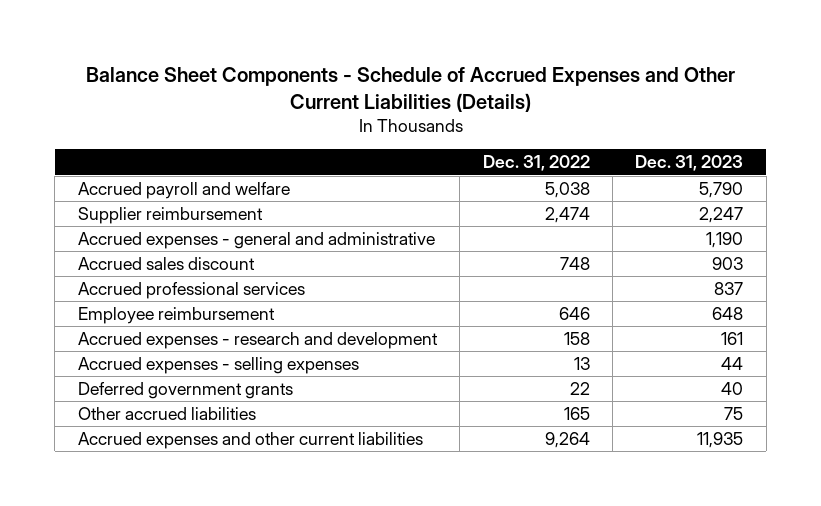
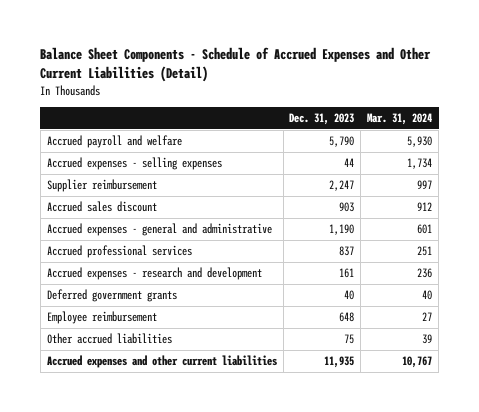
[85,66,735,112] Balance Sheet Components - Schedule of Accrued Expenses and Other Current Liabilities (Details) -> [40,47,432,83] Balance Sheet Components - Schedule of Accrued Expenses and Other Current Liabilities (Detail)
[482,155,590,172] Dec. 31, 2022 -> none
none -> [367,113,433,126] Mar. 31, 2024
[77,357,359,375] Accrued expenses - selling expenses -> [46,157,222,171] Accrued expenses - selling expenses
[77,232,435,250] Accrued expenses - general and administrative -> [46,223,272,237] Accrued expenses - general and administrative
[77,307,275,325] Employee reimbursement -> [46,311,157,325] Employee reimbursement

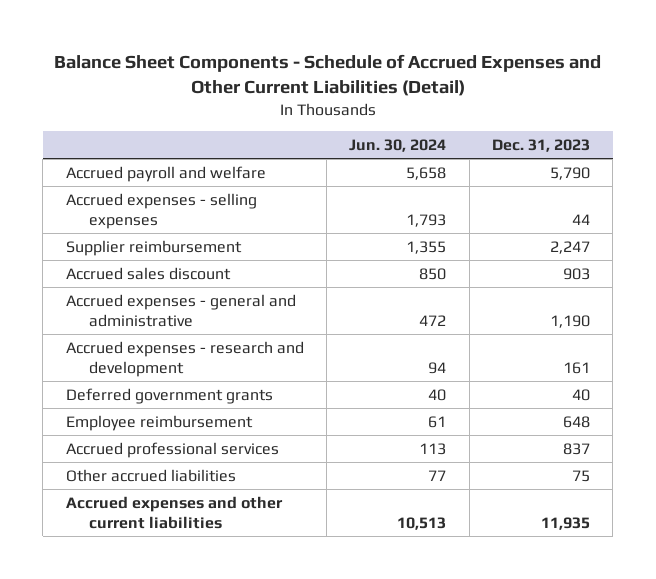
[367,113,433,126] Mar. 31, 2024 -> none
none -> [349,138,447,152] Jun. 30, 2024
[46,245,192,259] Accrued professional services -> [65,441,279,458] Accrued professional services

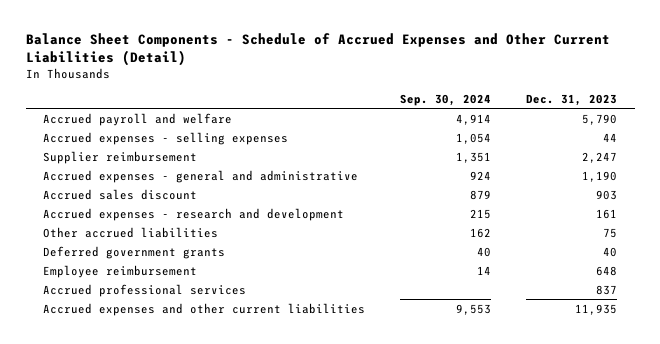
[349,138,447,152] Jun. 30, 2024 -> none
none -> [400,93,492,106] Sep. 30, 2024
[65,266,231,280] Accrued sales discount -> [43,188,198,200] Accrued sales discount
[65,468,236,482] Other accrued liabilities -> [43,226,219,238] Other accrued liabilities

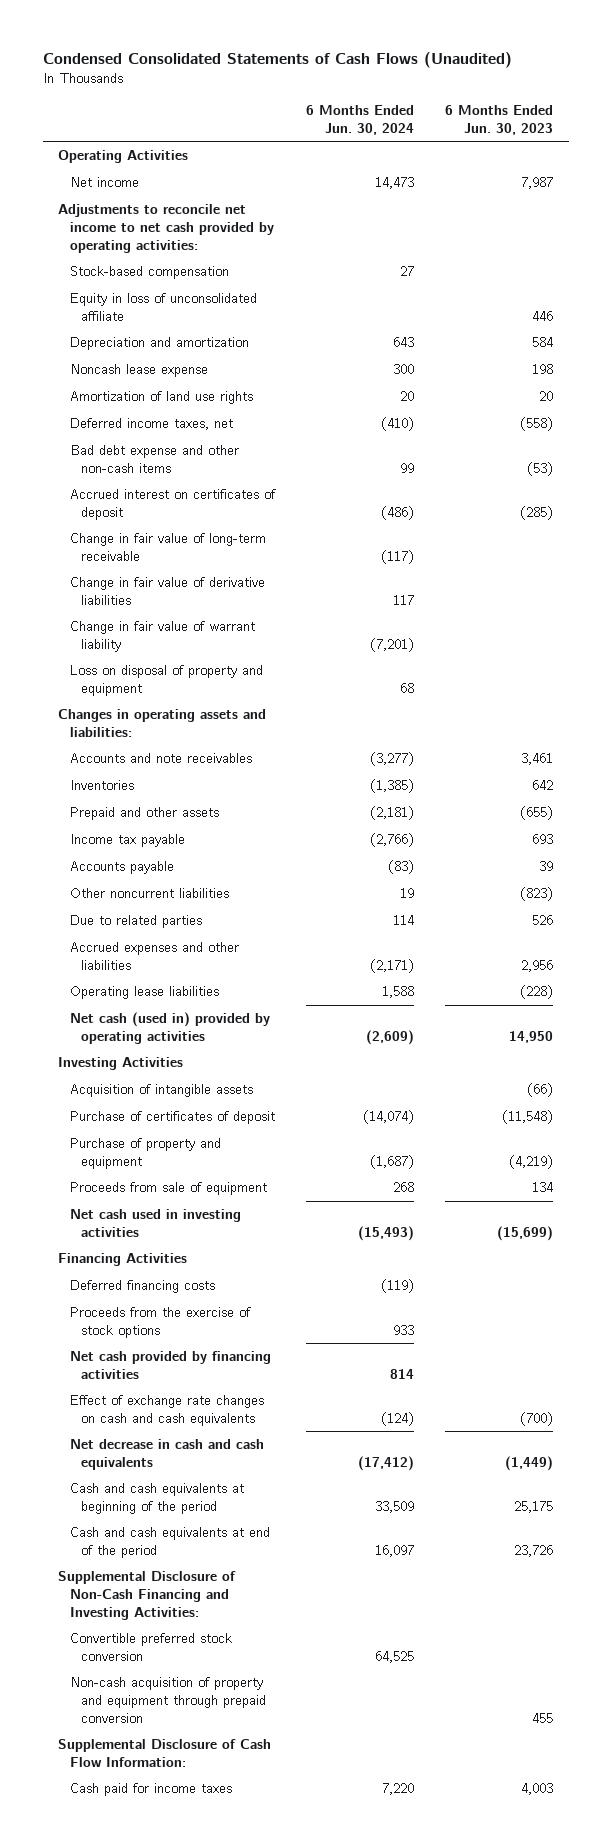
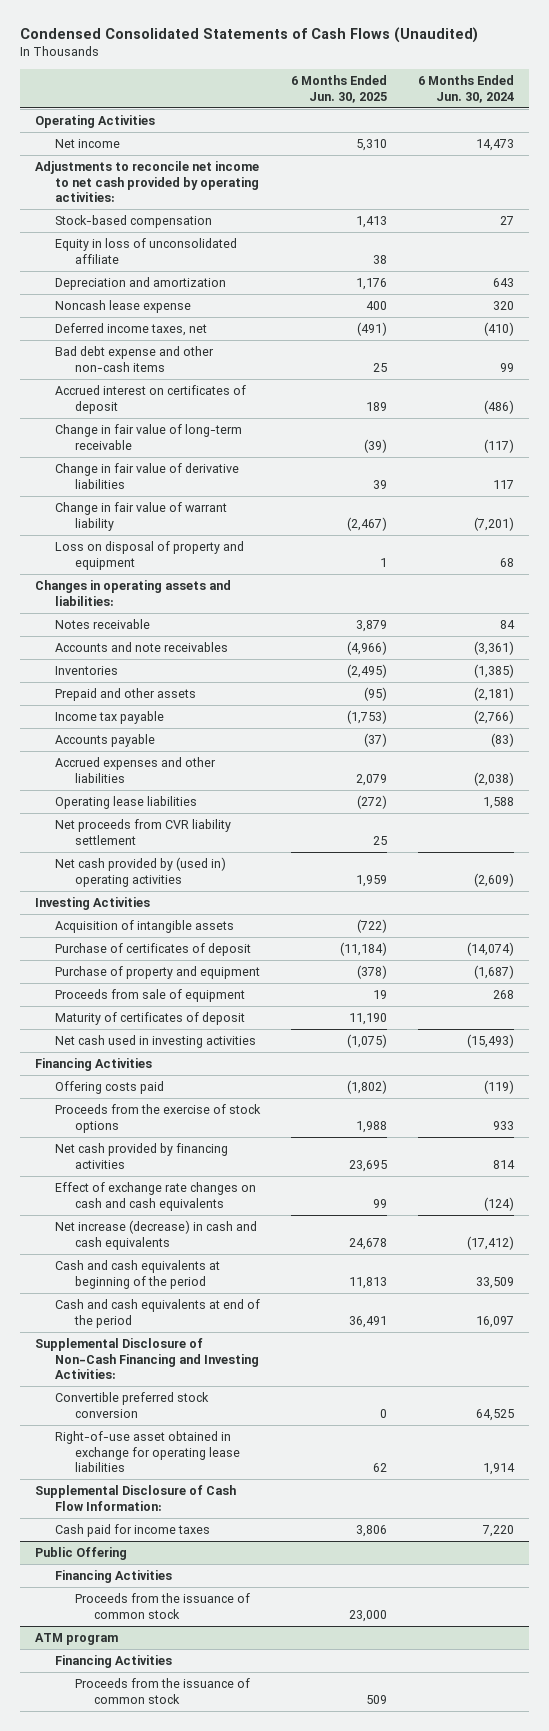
[445,104,554,135] 6 Months Ended Jun. 30, 2023 -> none
none -> [290,74,387,103] 6 Months Ended Jun. 30, 2025
[69,391,253,405] Amortization of land use rights -> none
[392,364,414,375] 300 -> [492,300,514,310] 320
none -> [54,618,150,629] Notes receivable
[369,752,414,767] (3,277) -> [473,640,514,655] (3,361)
[69,888,229,899] Other noncurrent liabilities -> none
[69,915,202,929] Due to related parties -> none
[369,958,414,973] (2,171) -> [473,771,514,786] (2,038)
none -> [54,818,231,845] Net proceeds from CVR liability settlement
[69,1012,270,1044] Net cash (used in) provided by operating activities -> [54,856,226,887] Net cash provided by (used in) operating activities
none -> [54,1011,245,1025] Maturity of certificates of deposit
[69,1280,215,1294] Deferred financing costs -> [54,1080,164,1094] Offering costs paid
[69,1439,264,1470] Net decrease in cash and cash equivalents -> [54,1219,257,1250] Net increase (decrease) in cash and cash equivalents
[69,1677,266,1723] Non-cash acquisition of property and equipment through prepaid conversion -> none
none -> [54,1430,240,1473] Right-of-use asset obtained in exchange for operating lease liabilities
none -> [35,1546,128,1560] Public Offering
none -> [54,1569,172,1583] Financing Activities
none -> [74,1592,250,1619] Proceeds from the issuance of common stock
none -> [35,1632,119,1645] ATM program
none -> [54,1654,172,1668] Financing Activities
none -> [74,1677,250,1704] Proceeds from the issuance of common stock

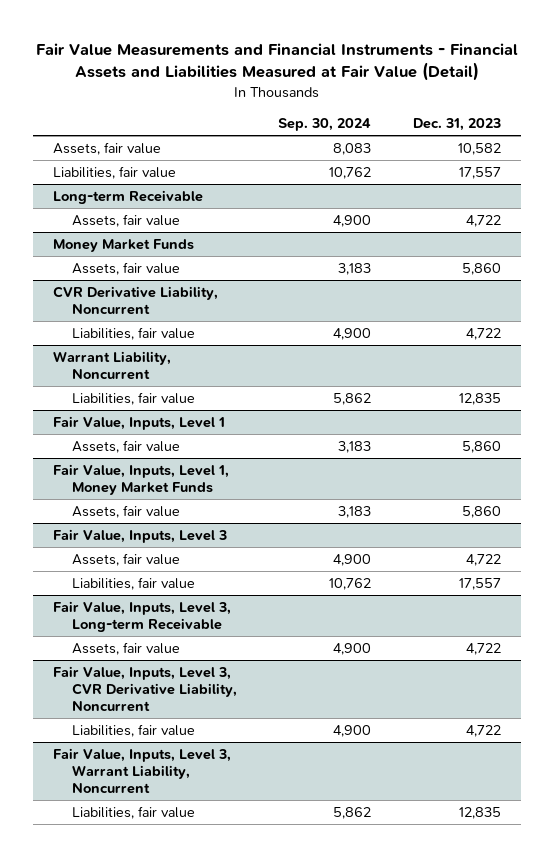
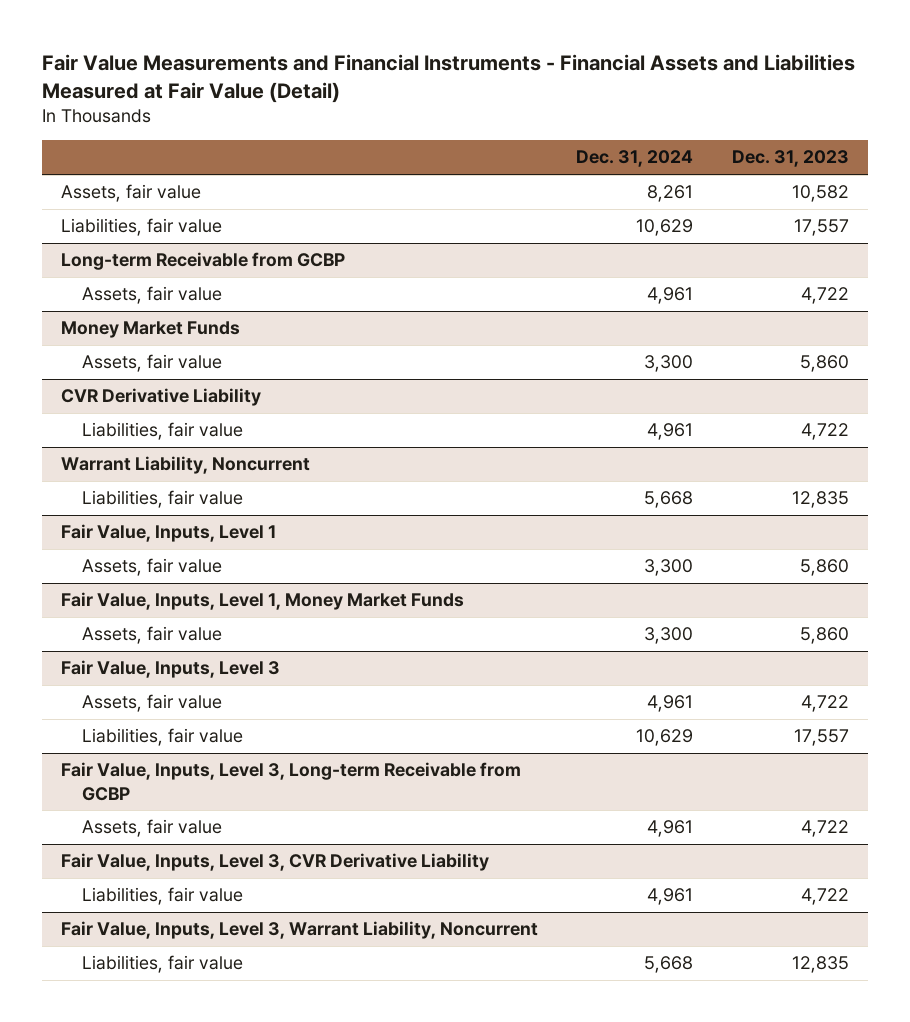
[278,118,372,132] Sep. 30, 2024 -> none
none -> [576,150,694,168] Dec. 31, 2024
[53,190,204,205] Long-term Receivable -> [61,252,346,271] Long-term Receivable from GCBP
[53,286,219,315] CVR Derivative Liability, Noncurrent -> [61,388,262,407] CVR Derivative Liability
[53,601,232,632] Fair Value, Inputs, Level 3, Long-term Receivable -> [61,762,522,801] Fair Value, Inputs, Level 3, Long-term Receivable from GCBP
[53,666,237,712] Fair Value, Inputs, Level 3, CVR Derivative Liability, Noncurrent -> [61,853,490,872] Fair Value, Inputs, Level 3, CVR Derivative Liability

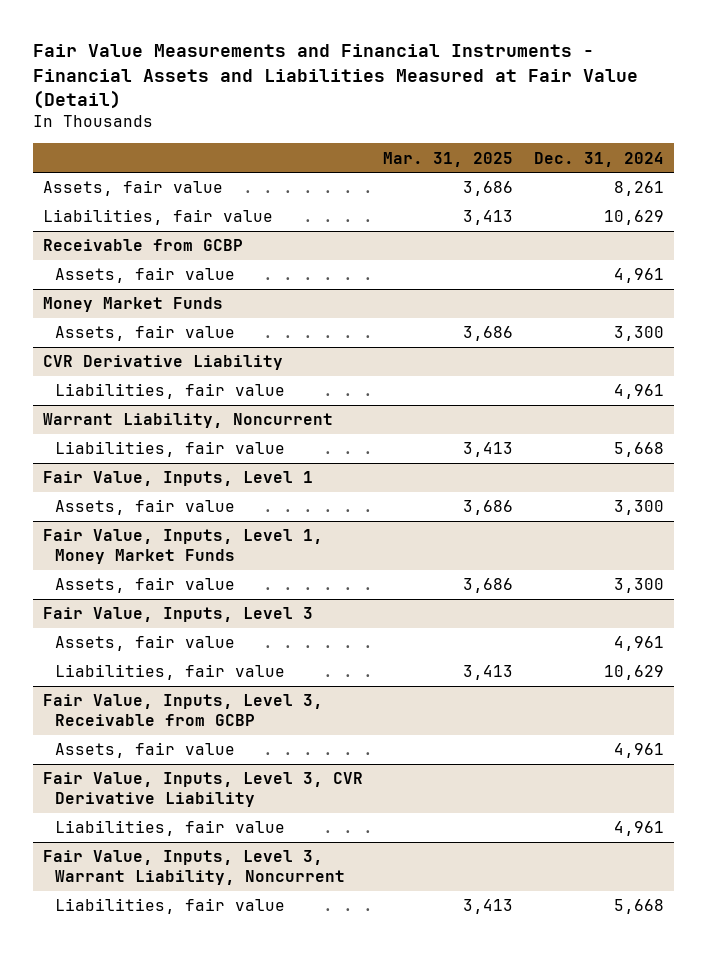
[731,150,849,168] Dec. 31, 2023 -> none
none -> [383,151,514,167] Mar. 31, 2025
[61,252,346,271] Long-term Receivable from GCBP -> [43,239,244,252] Receivable from GCBP
[61,762,522,801] Fair Value, Inputs, Level 3, Long-term Receivable from GCBP -> [43,694,324,726] Fair Value, Inputs, Level 3, Receivable from GCBP

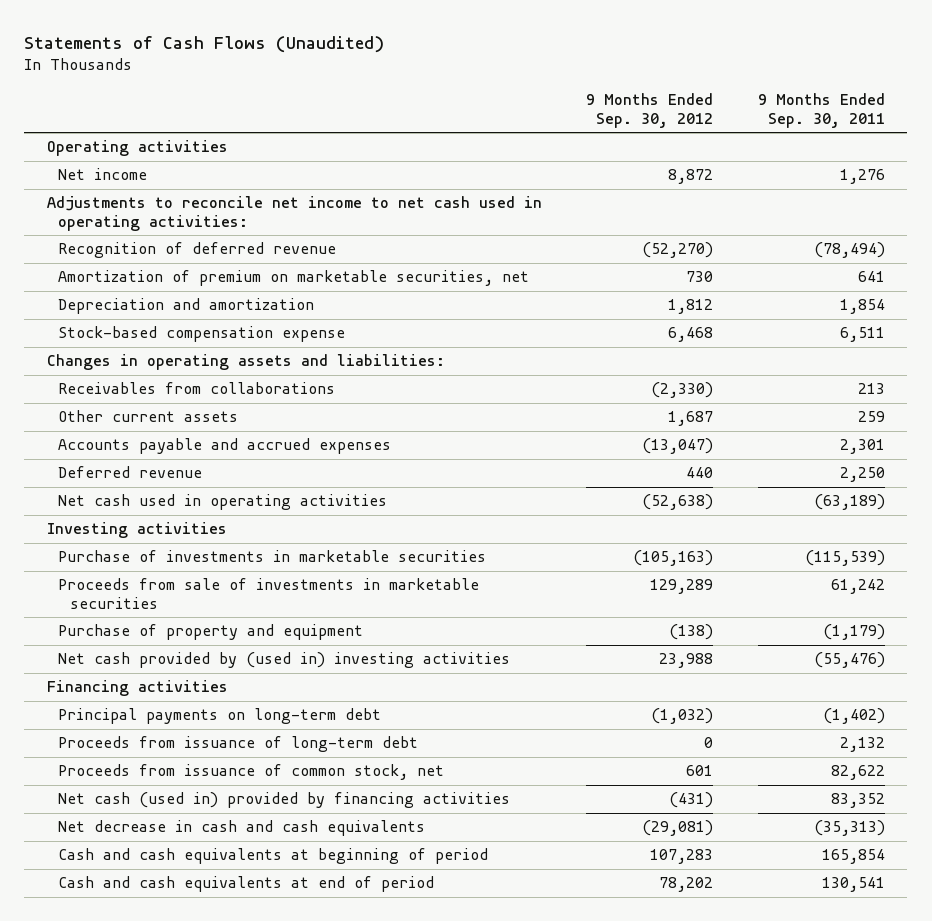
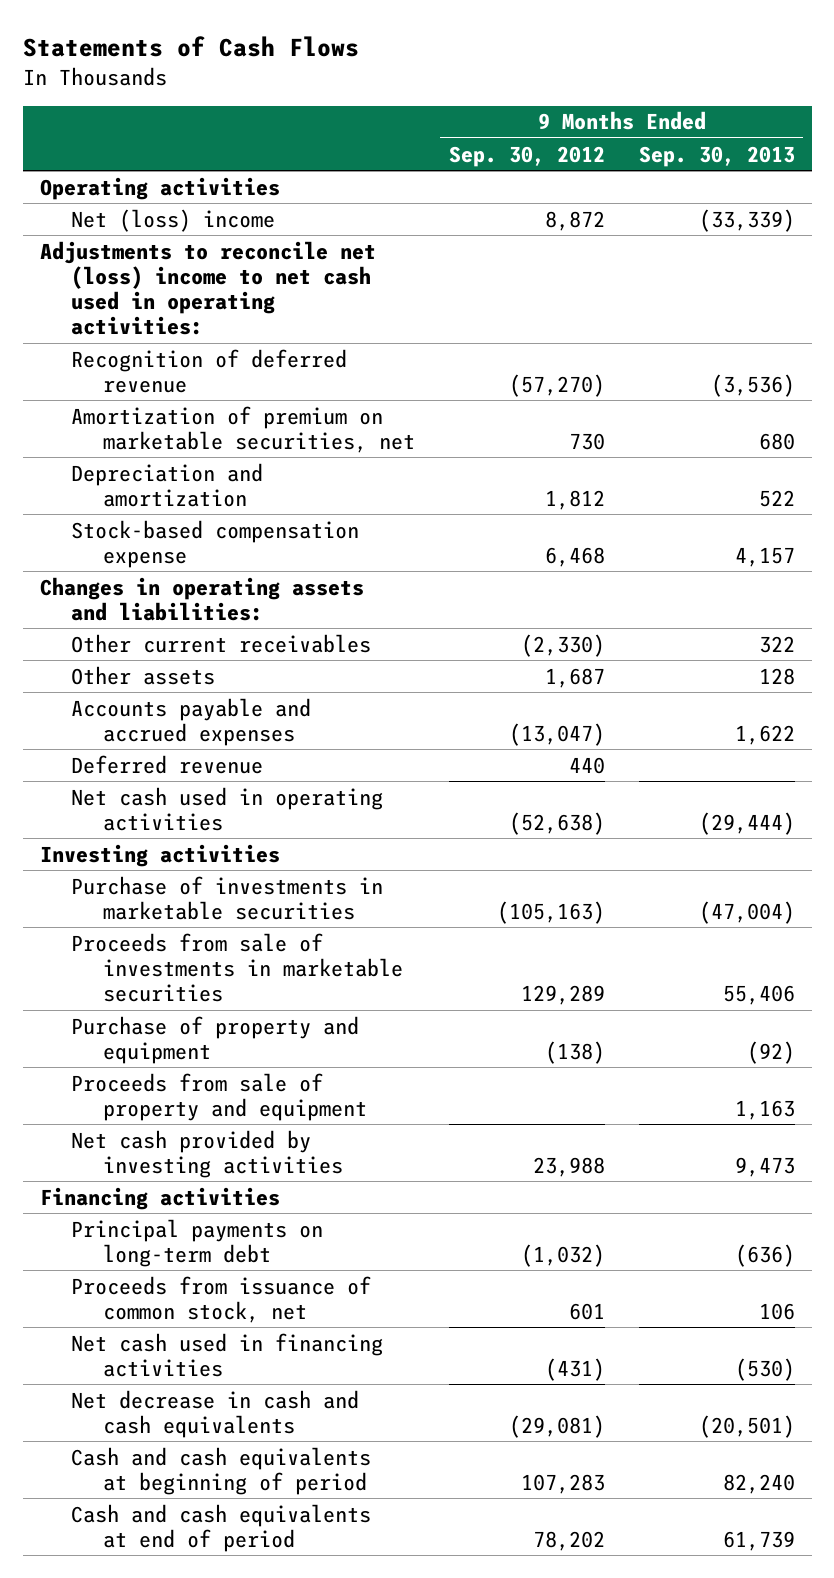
[24,35,385,53] Statements of Cash Flows (Unaudited) -> [22,35,359,57] Statements of Cash Flows
[758,93,886,128] 9 Months Ended Sep. 30, 2011 -> none
none -> [638,145,795,167] Sep. 30, 2013
[58,168,148,181] Net income -> [71,208,276,232] Net (loss) income
[46,196,542,231] Adjustments to reconcile net income to net cash used in operating activities: -> [39,240,376,336] Adjustments to reconcile net (loss) income to net cash used in operating activities:
[642,242,714,259] (52,270) -> [508,373,605,397] (57,270)
[58,382,336,395] Receivables from collaborations -> [71,633,372,653] Other current receivables
[58,410,239,423] Other current assets -> [71,665,216,685] Other assets
none -> [71,1072,367,1121] Proceeds from sale of property and equipment
[58,652,511,669] Net cash provided by (used in) investing activities -> [71,1129,343,1178] Net cash provided by investing activities
[58,736,419,753] Proceeds from issuance of long-term debt -> none
[58,792,511,809] Net cash (used in) provided by financing activities -> [71,1332,384,1377] Net cash used in financing activities

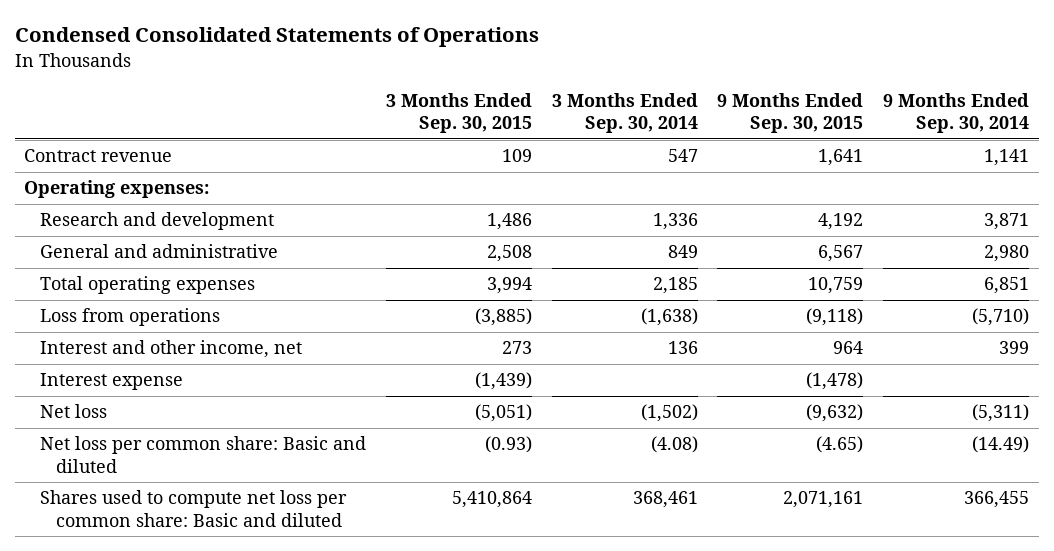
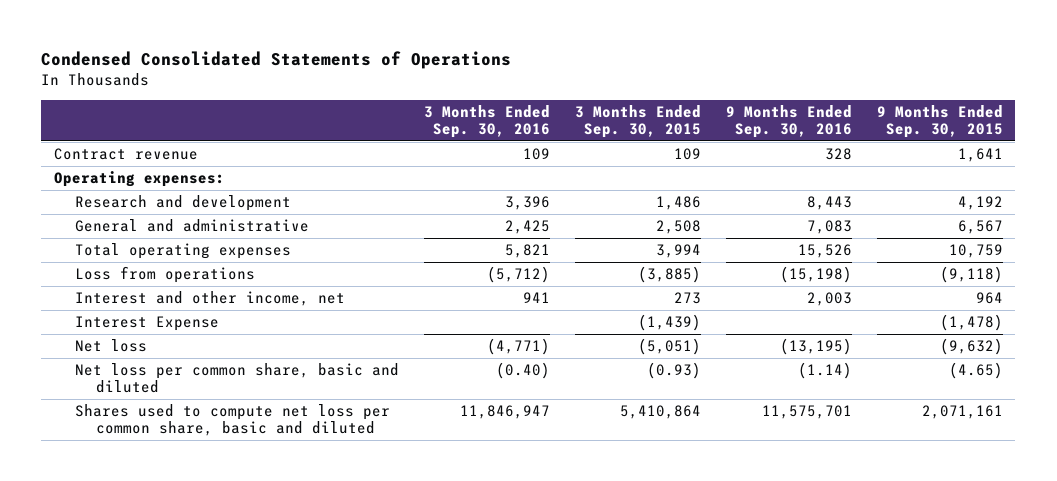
[551,92,698,134] 3 Months Ended Sep. 30, 2014 -> none
[883,92,1030,134] 9 Months Ended Sep. 30, 2014 -> none
none -> [423,104,550,138] 3 Months Ended Sep. 30, 2016
none -> [725,104,852,138] 9 Months Ended Sep. 30, 2016
[40,373,184,391] Interest expense -> [74,316,219,332] Interest Expense
[40,436,367,473] Net loss per common share: Basic and diluted -> [74,363,399,394] Net loss per common share, basic and diluted
[40,490,348,527] Shares used to compute net loss per common share: Basic and diluted -> [74,404,390,437] Shares used to compute net loss per common share, basic and diluted

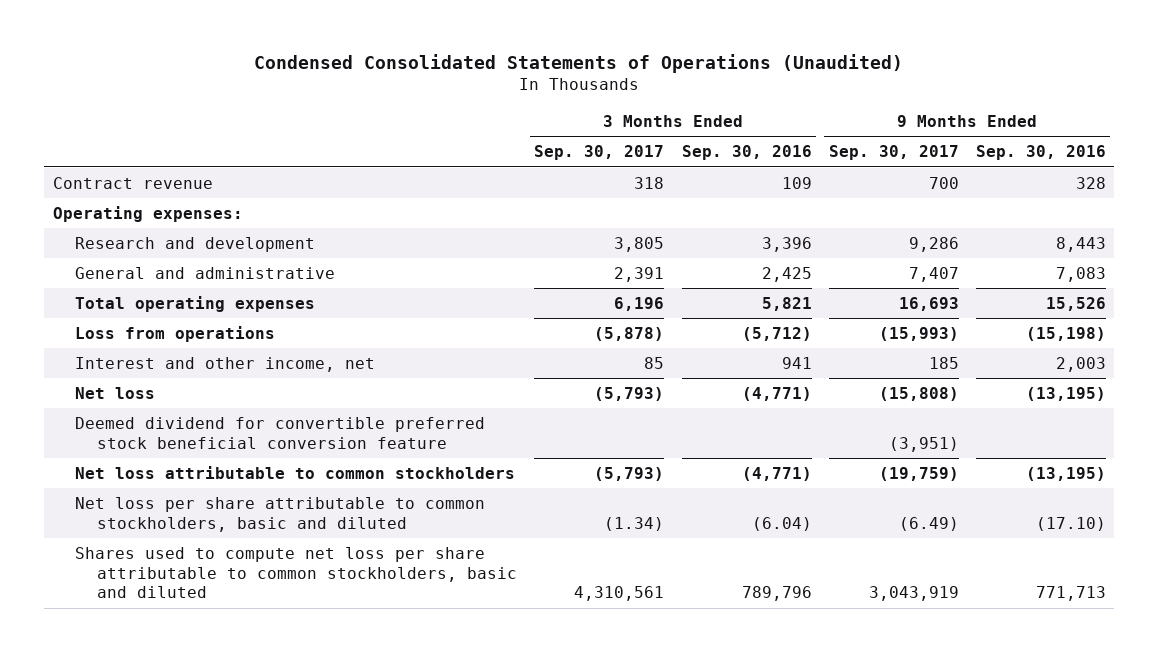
[41,50,512,69] Condensed Consolidated Statements of Operations -> [254,53,904,73] Condensed Consolidated Statements of Operations (Unaudited)
[574,104,701,138] 3 Months Ended Sep. 30, 2015 -> none
[876,104,1003,138] 9 Months Ended Sep. 30, 2015 -> none
none -> [534,145,665,161] Sep. 30, 2017
none -> [828,145,959,161] Sep. 30, 2017
[74,316,219,332] Interest Expense -> none
none -> [75,416,486,449] Deemed dividend for convertible preferred stock beneficial conversion feature
none -> [75,465,516,479] Net loss attributable to common stockholders
[74,363,399,394] Net loss per common share, basic and diluted -> [75,496,486,532] Net loss per share attributable to common stockholders, basic and diluted
[495,362,550,380] (0.40) -> [751,516,812,531] (6.04)
[797,362,852,380] (1.14) -> [1035,516,1106,531] (17.10)
[74,404,390,437] Shares used to compute net loss per common share, basic and diluted -> [75,546,518,599] Shares used to compute net loss per share attributable to common stockholders, basic and diluted
[459,405,550,420] 11,846,947 -> [741,586,812,602] 789,796
[761,405,852,420] 11,575,701 -> [1035,586,1106,602] 771,713

